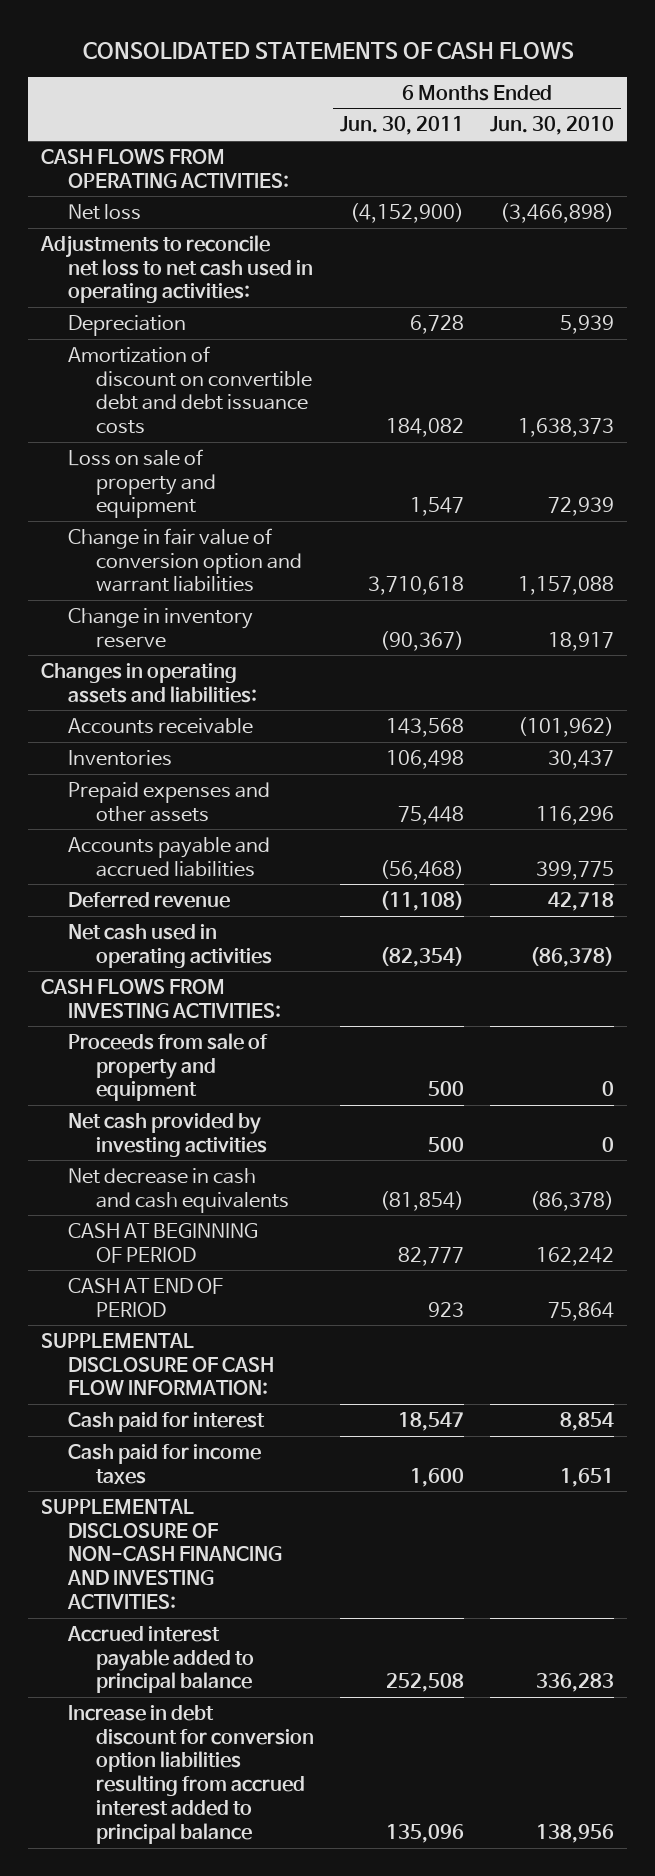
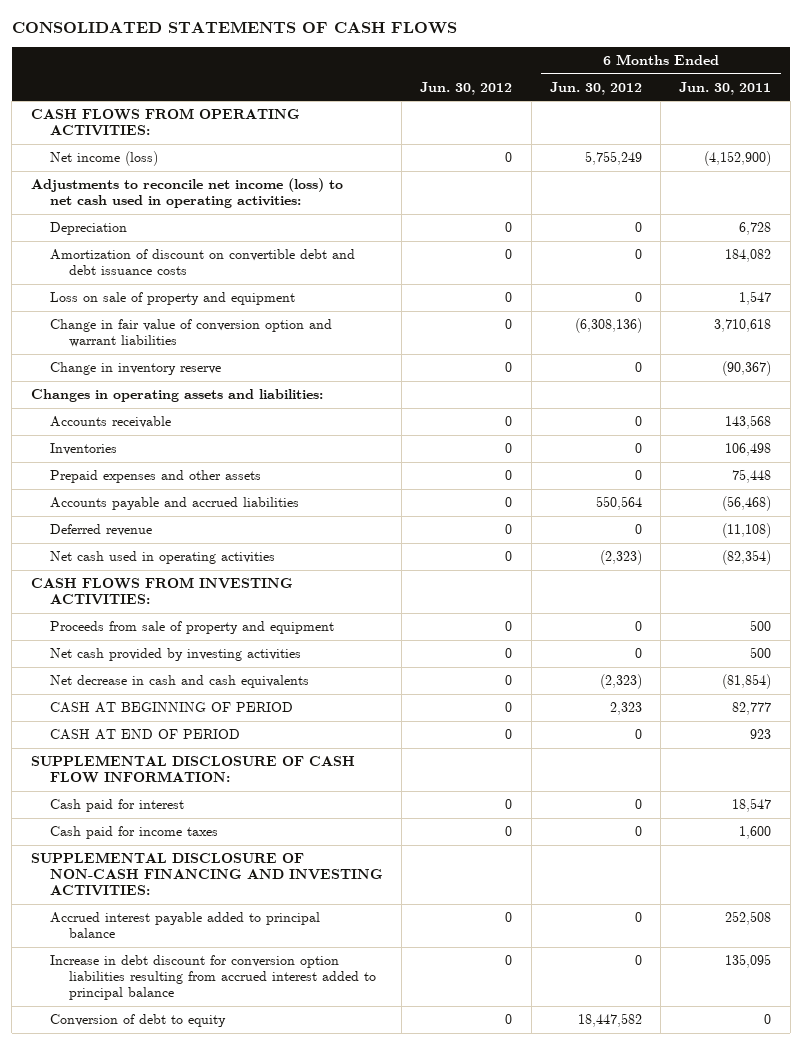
[490,116,615,136] Jun. 30, 2010 -> none
none -> [420,81,513,95] Jun. 30, 2012
none -> [549,81,642,95] Jun. 30, 2012
[68,203,142,220] Net loss -> [49,151,158,167] Net income (loss)
[39,234,314,304] Adjustments to reconcile net loss to net cash used in operating activities: -> [30,178,343,209] Adjustments to reconcile net income (loss) to net cash used in operating activities:
[385,1824,464,1844] 135,096 -> [725,954,772,969] 135,095
none -> [49,1014,226,1028] Conversion of debt to equity

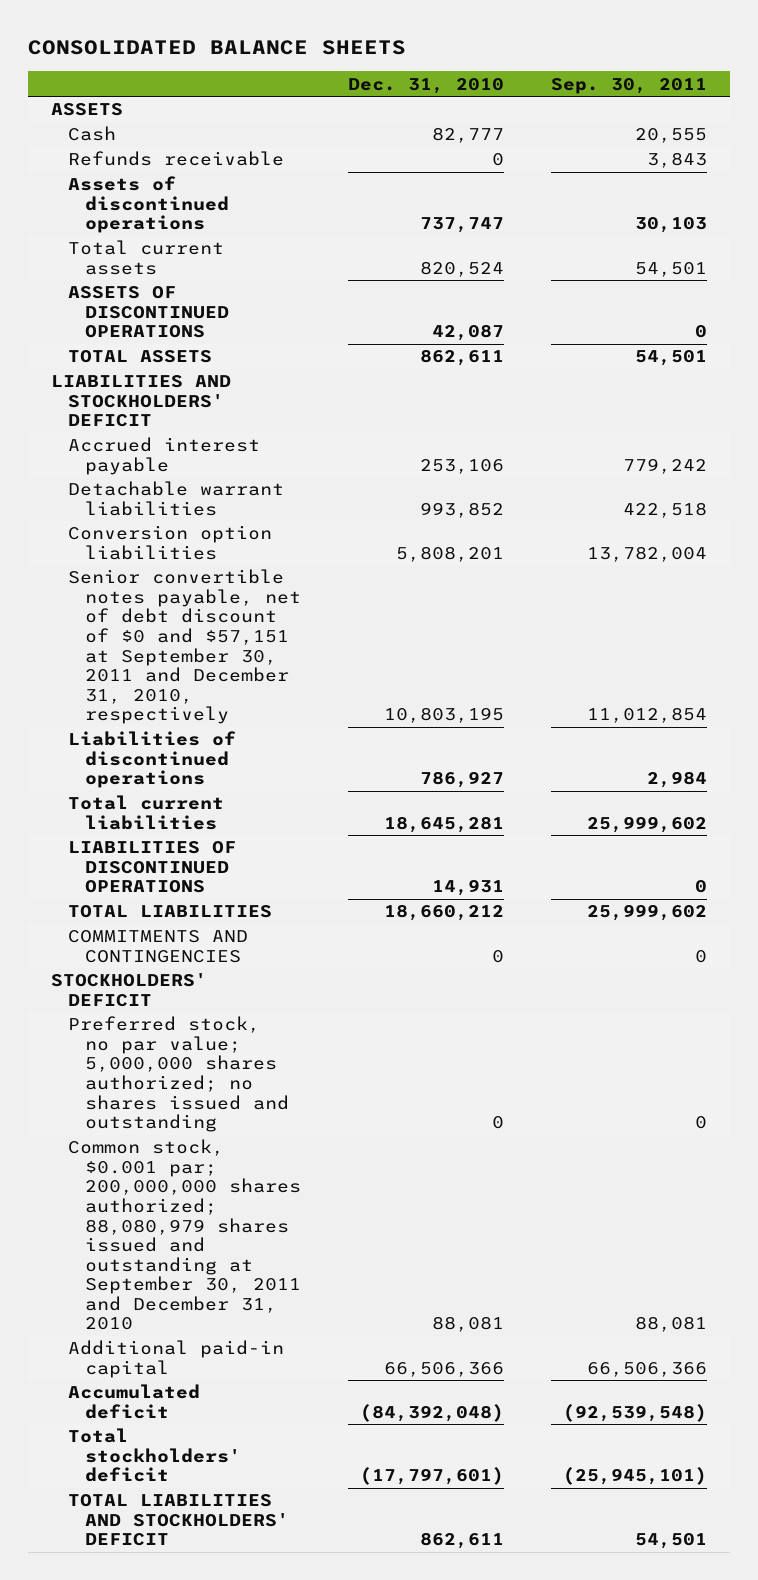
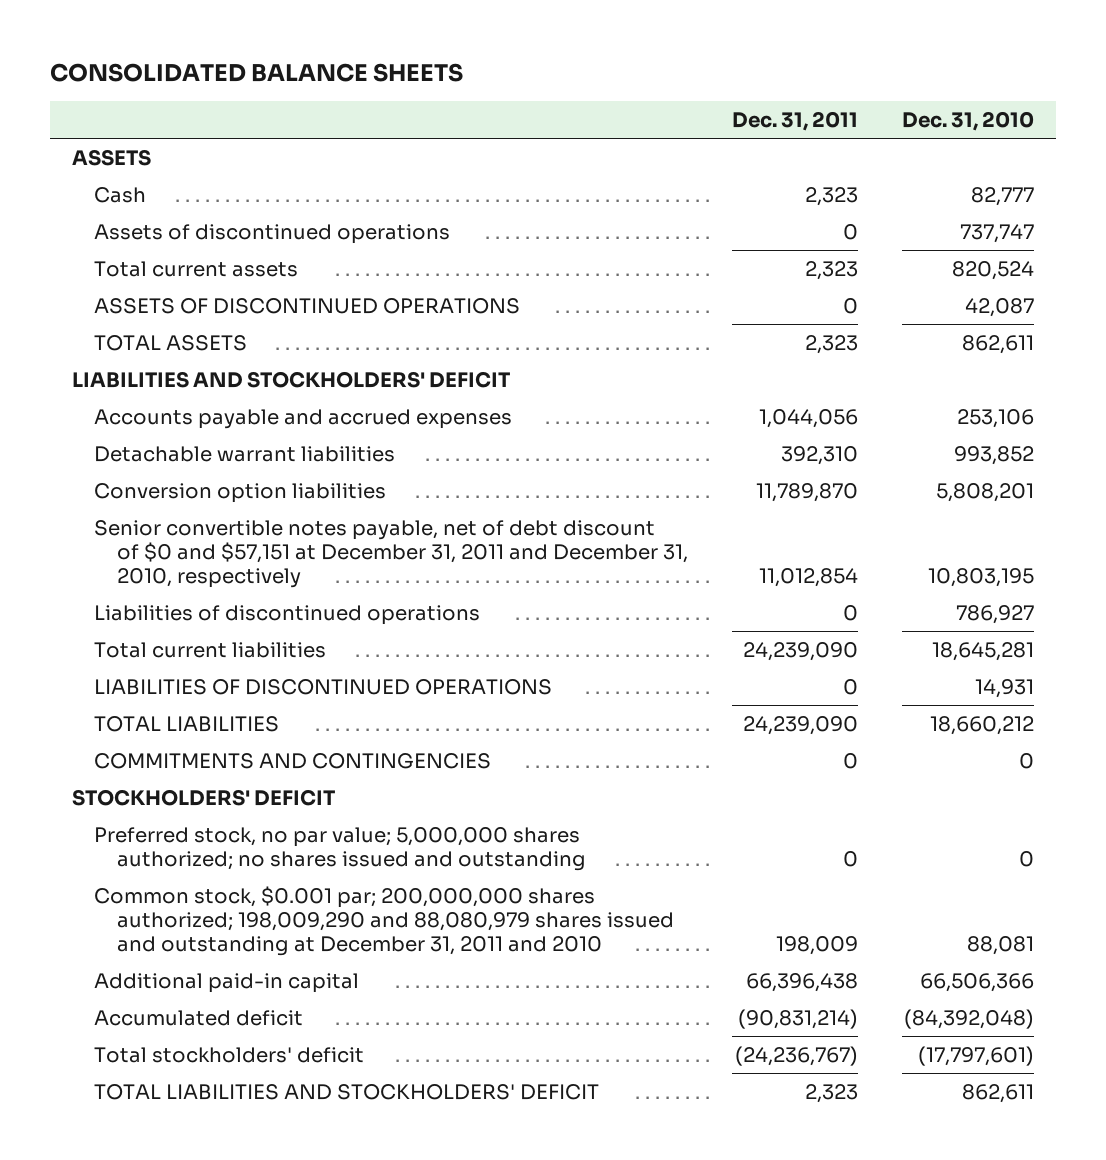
[550,77,707,94] Sep. 30, 2011 -> none
none -> [731,111,858,132] Dec. 31, 2011
[68,151,285,167] Refunds receivable -> none
[68,437,261,475] Accrued interest payable -> [94,408,513,429] Accounts payable and accrued expenses
[68,569,302,725] Senior convertible notes payable, net of debt discount of $0 and $57,151 at September 30, 2011 and December 31, 2010, respectively -> [94,519,688,588] Senior convertible notes payable, net of debt discount of $0 and $57,151 at December 31, 2011 and December 31, 2010, respectively
[68,1139,302,1331] Common stock, $0.001 par; 200,000,000 shares authorized; 88,080,979 shares issued and outstanding at September 30, 2011 and December 31, 2010 -> [94,885,674,956] Common stock, $0.001 par; 200,000,000 shares authorized; 198,009,290 and 88,080,979 shares issued and outstanding at December 31, 2011 and 2010

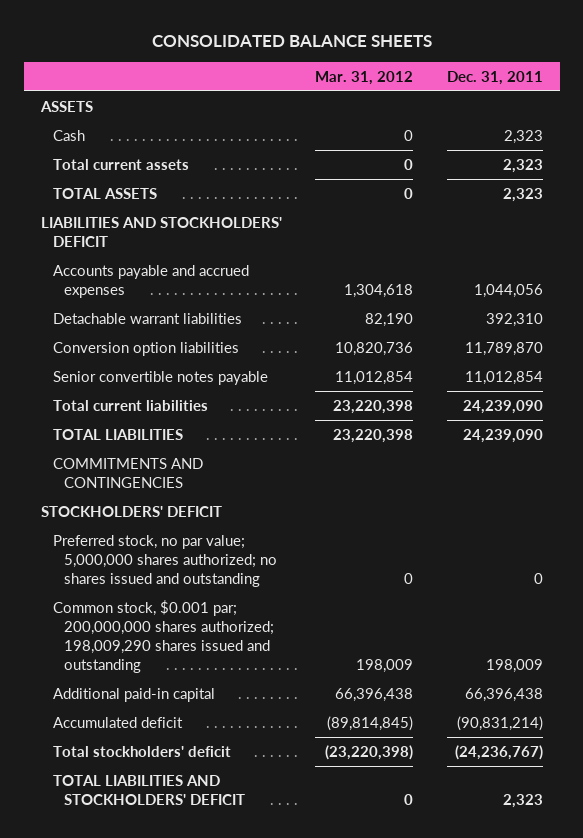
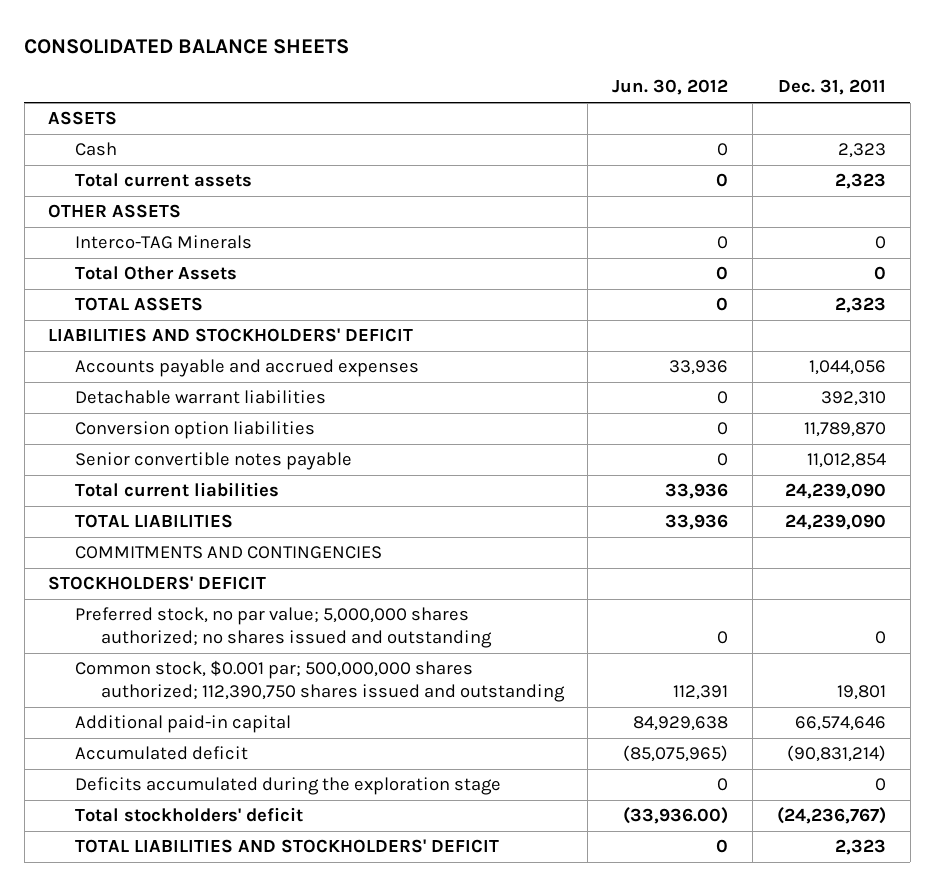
[315,70,414,85] Mar. 31, 2012 -> none
none -> [612,79,729,96] Jun. 30, 2012
none -> [48,204,182,219] OTHER ASSETS
none -> [74,235,252,250] Interco-TAG Minerals
none -> [74,266,237,281] Total Other Assets
[52,599,275,673] Common stock, $0.001 par; 200,000,000 shares authorized; 198,009,290 shares issued and outstanding -> [74,660,565,703] Common stock, $0.001 par; 500,000,000 shares authorized; 112,390,750 shares issued and outstanding
[485,658,543,673] 198,009 -> [836,685,886,701] 19,801
[464,687,543,702] 66,396,438 -> [794,716,886,732] 66,574,646
none -> [74,777,501,796] Deficits accumulated during the exploration stage

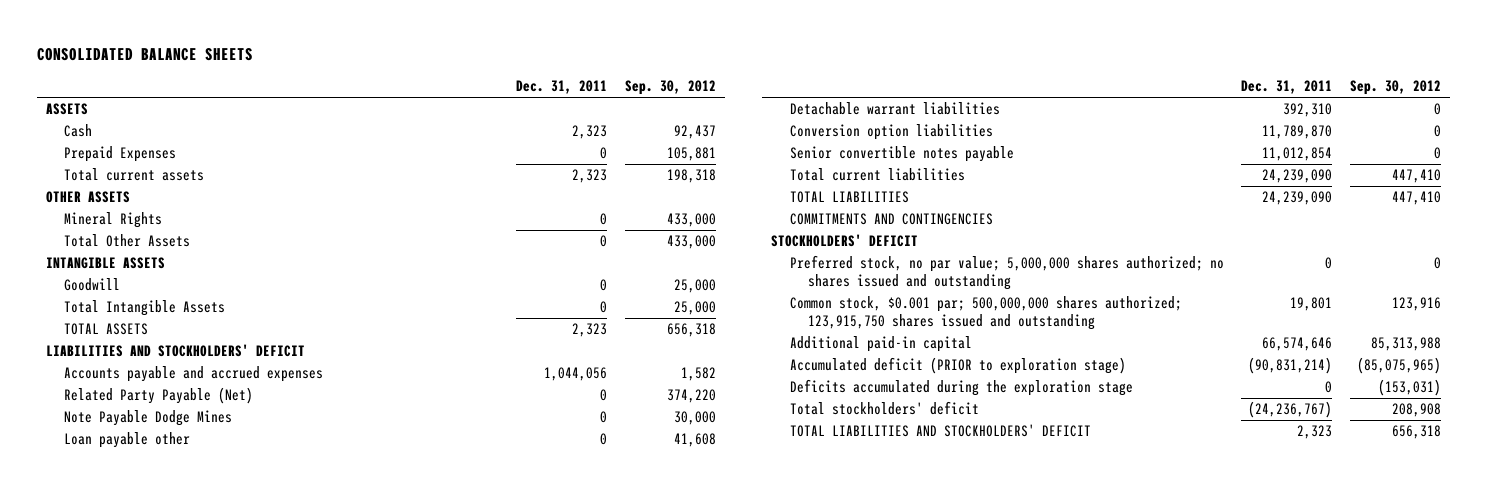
[612,79,729,96] Jun. 30, 2012 -> none
none -> [624,80,716,96] Sep. 30, 2012
none -> [64,146,177,163] Prepaid Expenses
[74,235,252,250] Interco-TAG Minerals -> none
none -> [64,212,163,229] Mineral Rights
none -> [45,257,165,270] INTANGIBLE ASSETS
none -> [64,278,121,292] Goodwill
none -> [64,300,226,317] Total Intangible Assets
none -> [64,387,254,405] Related Party Payable (Net)
none -> [64,410,233,427] Note Payable Dodge Mines
none -> [64,432,191,449] Loan payable other
[74,660,565,703] Common stock, $0.001 par; 500,000,000 shares authorized; 112,390,750 shares issued and outstanding -> [789,296,1182,331] Common stock, $0.001 par; 500,000,000 shares authorized; 123,915,750 shares issued and outstanding
[74,746,248,761] Accumulated deficit -> [789,357,1126,375] Accumulated deficit (PRIOR to exploration stage)

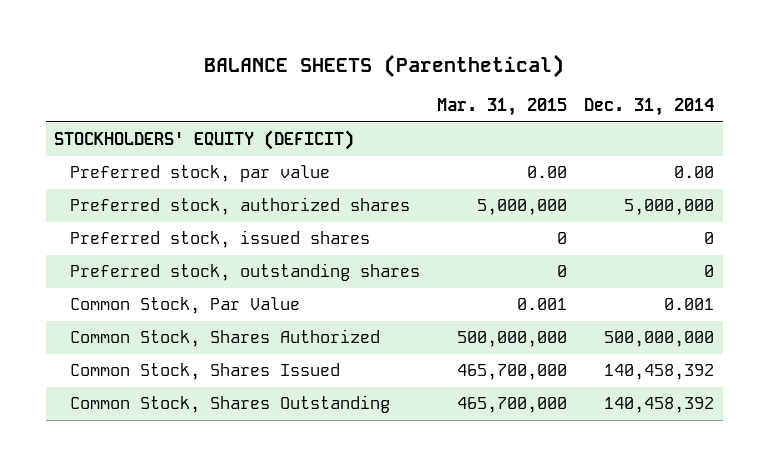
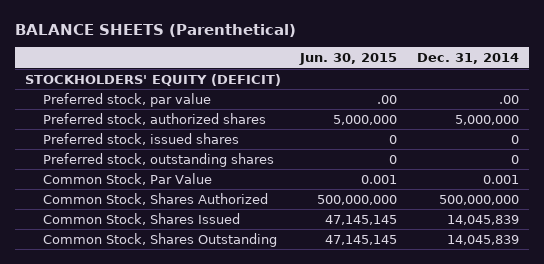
[437,98,568,117] Mar. 31, 2015 -> none
none -> [299,53,398,66] Jun. 30, 2015
[674,166,715,179] 0.00 -> [499,94,520,104] .00
[604,364,715,381] 140,458,392 -> [447,214,520,225] 14,045,839
[604,397,715,414] 140,458,392 -> [447,234,520,245] 14,045,839

